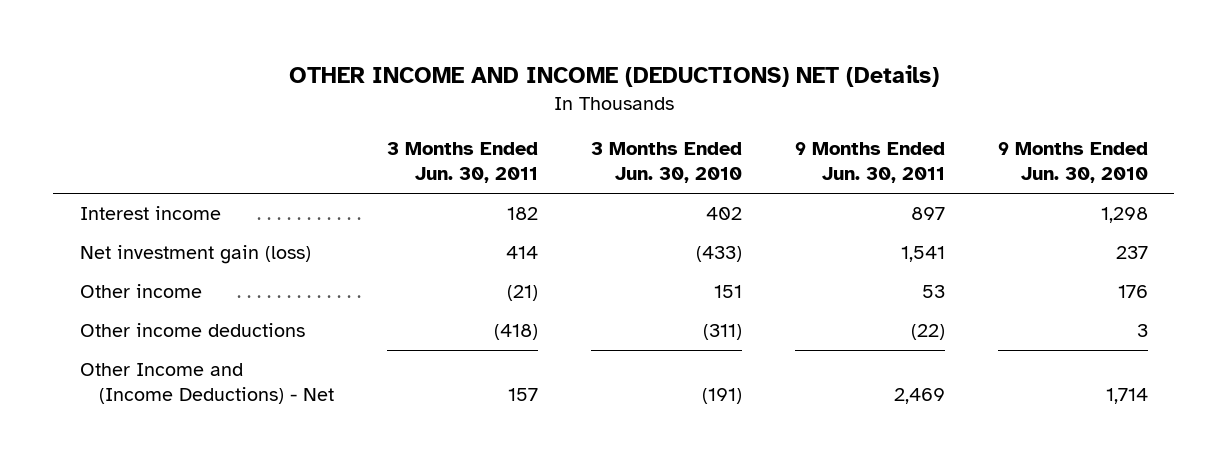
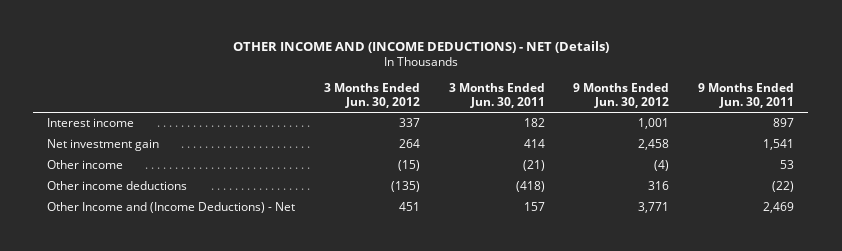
[288,65,939,88] OTHER INCOME AND INCOME (DEDUCTIONS) NET (Details) -> [232,40,609,53] OTHER INCOME AND (INCOME DEDUCTIONS) - NET (Details)
[590,142,742,184] 3 Months Ended Jun. 30, 2010 -> none
[997,142,1148,184] 9 Months Ended Jun. 30, 2010 -> none
none -> [324,82,421,109] 3 Months Ended Jun. 30, 2012
none -> [573,82,670,109] 9 Months Ended Jun. 30, 2012
[79,245,311,265] Net investment gain (loss) -> [47,139,160,152] Net investment gain

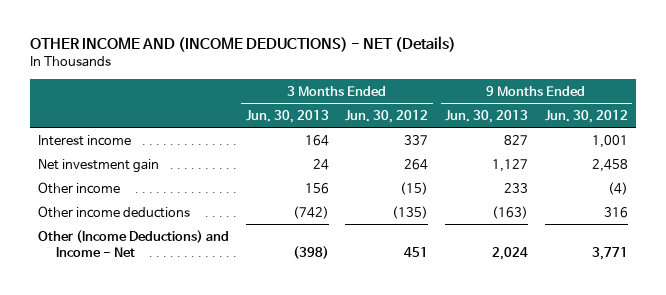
[448,82,545,109] 3 Months Ended Jun. 30, 2011 -> none
[698,82,795,109] 9 Months Ended Jun. 30, 2011 -> none
none -> [245,109,329,123] Jun. 30, 2013
none -> [445,109,529,123] Jun. 30, 2013
[47,202,296,214] Other Income and (Income Deductions) - Net -> [37,229,229,258] Other (Income Deductions) and Income - Net

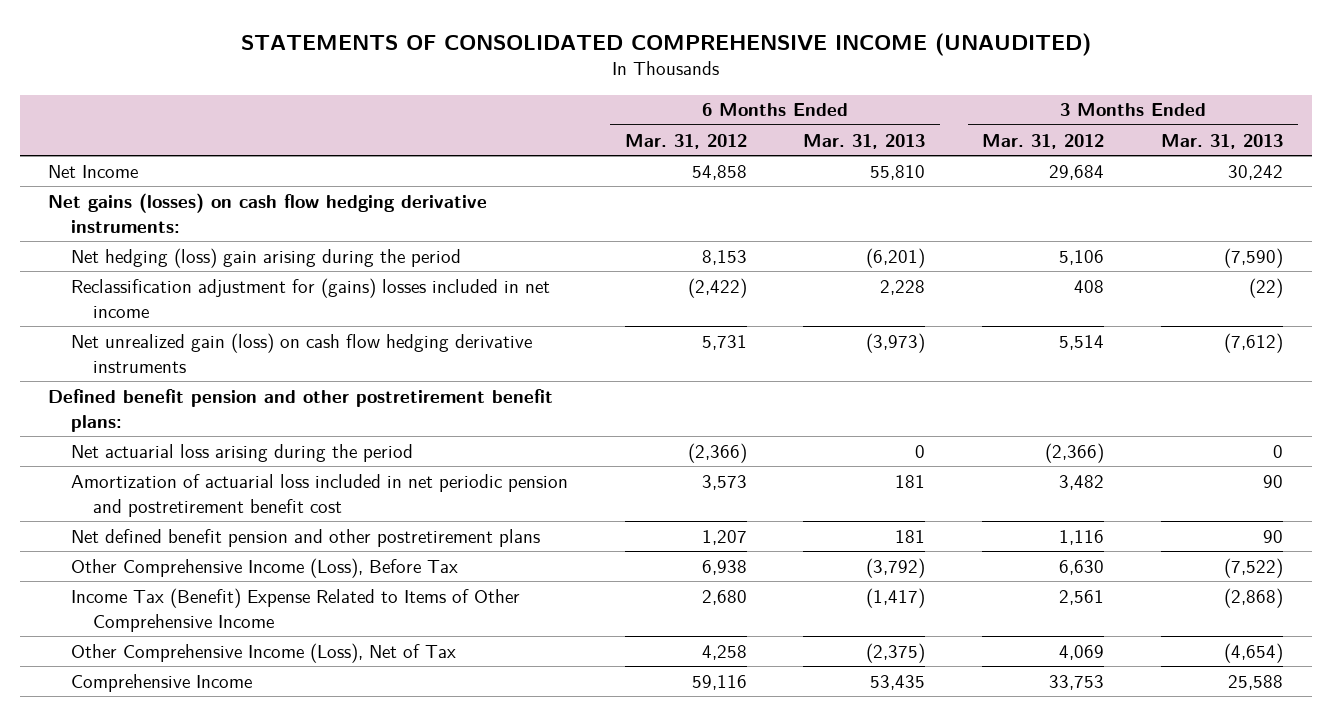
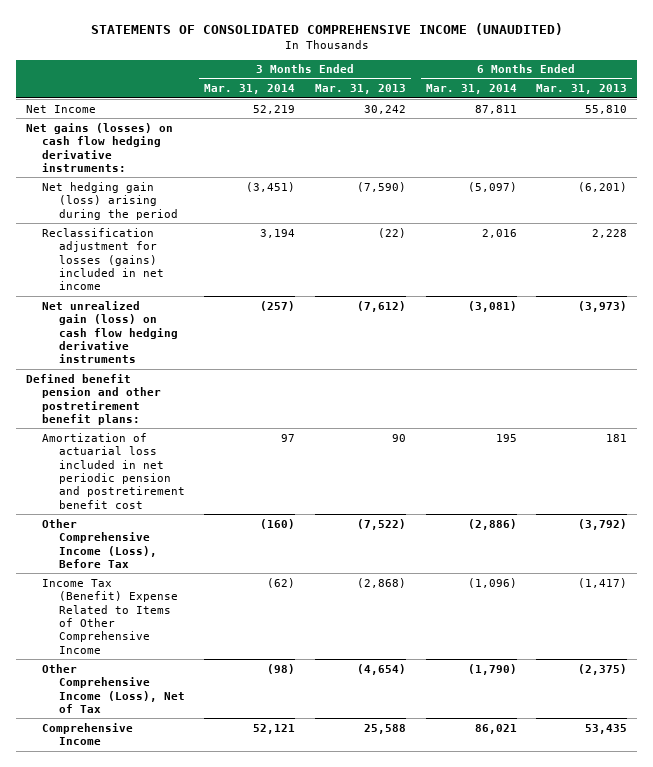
[624,133,747,149] Mar. 31, 2012 -> none
[982,133,1105,149] Mar. 31, 2012 -> none
none -> [204,84,296,95] Mar. 31, 2014
none -> [425,84,517,95] Mar. 31, 2014
[70,247,461,268] Net hedging (loss) gain arising during the period -> [42,181,178,220] Net hedging gain (loss) arising during the period
[70,277,550,318] Reclassification adjustment for (gains) losses included in net income -> [42,227,164,291] Reclassification adjustment for losses (gains) included in net income
[70,443,413,462] Net actuarial loss arising during the period -> none
[70,528,540,547] Net defined benefit pension and other postretirement plans -> none

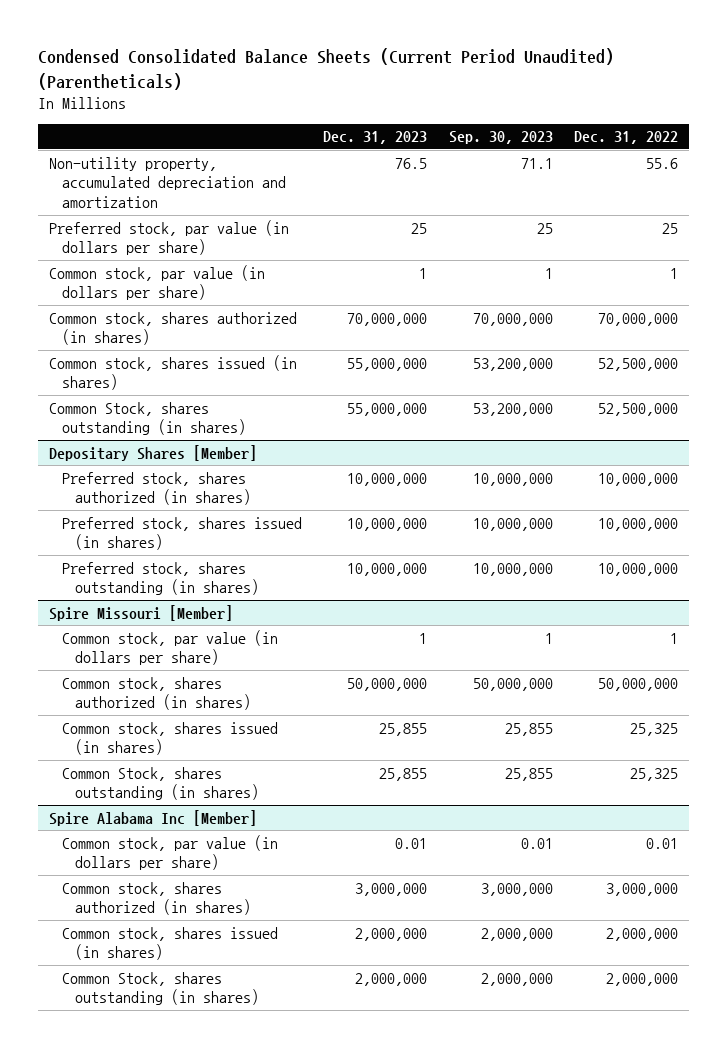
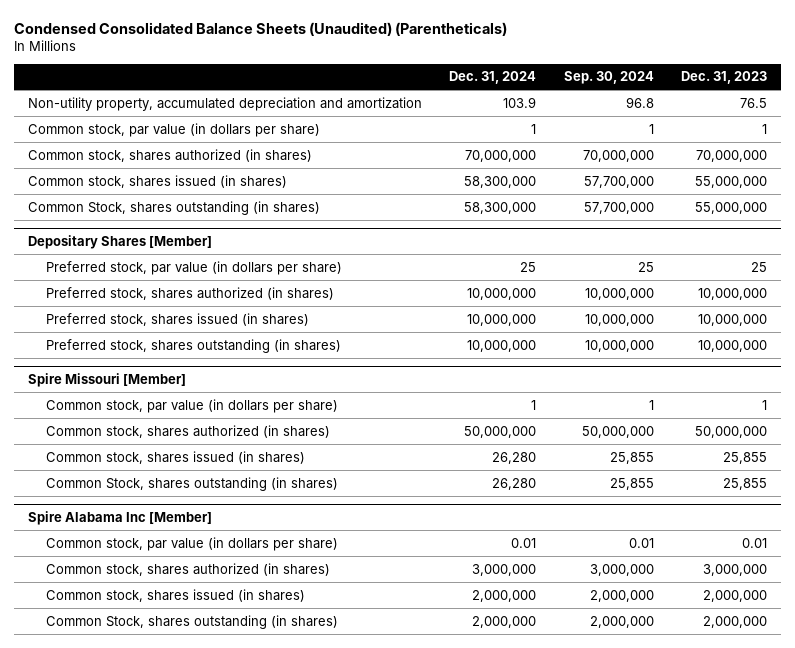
[37,48,614,90] Condensed Consolidated Balance Sheets (Current Period Unaudited) (Parentheticals) -> [13,21,507,36] Condensed Consolidated Balance Sheets (Unaudited) (Parentheticals)
[448,131,553,145] Sep. 30, 2023 -> none
[574,131,679,145] Dec. 31, 2022 -> none
none -> [449,71,537,85] Dec. 31, 2024
none -> [563,71,654,85] Sep. 30, 2024
[48,219,289,256] Preferred stock, par value (in dollars per share) -> none
none -> [46,260,343,275] Preferred stock, par value (in dollars per share)

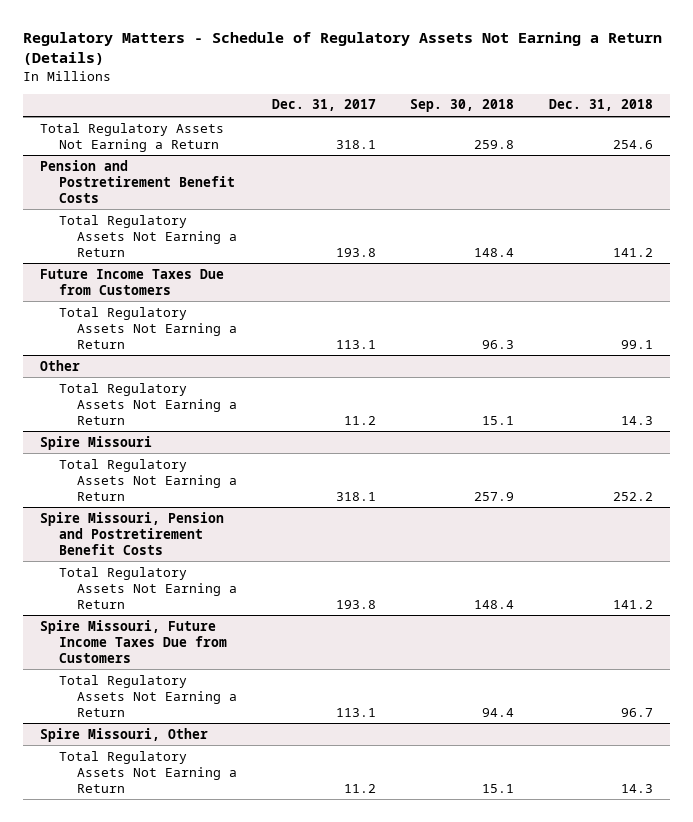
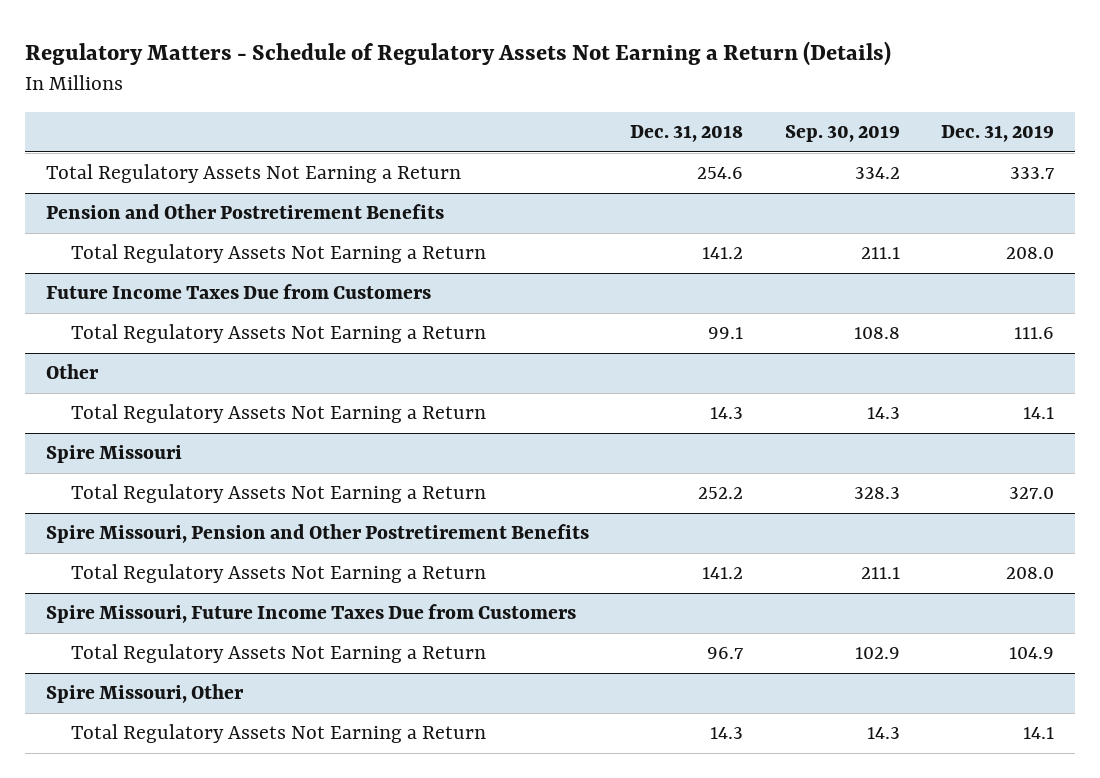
[271,99,376,112] Dec. 31, 2017 -> none
[410,99,515,113] Sep. 30, 2018 -> none
none -> [784,125,900,143] Sep. 30, 2019
none -> [941,125,1055,143] Dec. 31, 2019
[39,159,235,203] Pension and Postretirement Benefit Costs -> [45,204,444,220] Pension and Other Postretirement Benefits
[39,511,224,555] Spire Missouri, Pension and Postretirement Benefit Costs -> [45,524,589,544] Spire Missouri, Pension and Other Postretirement Benefits

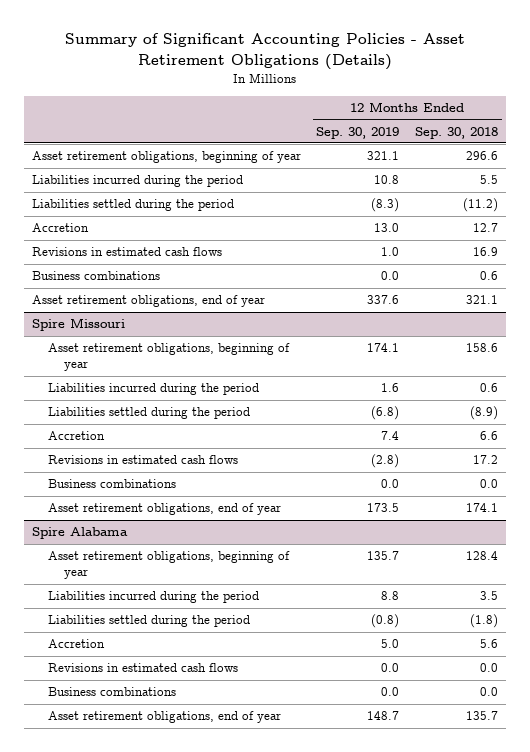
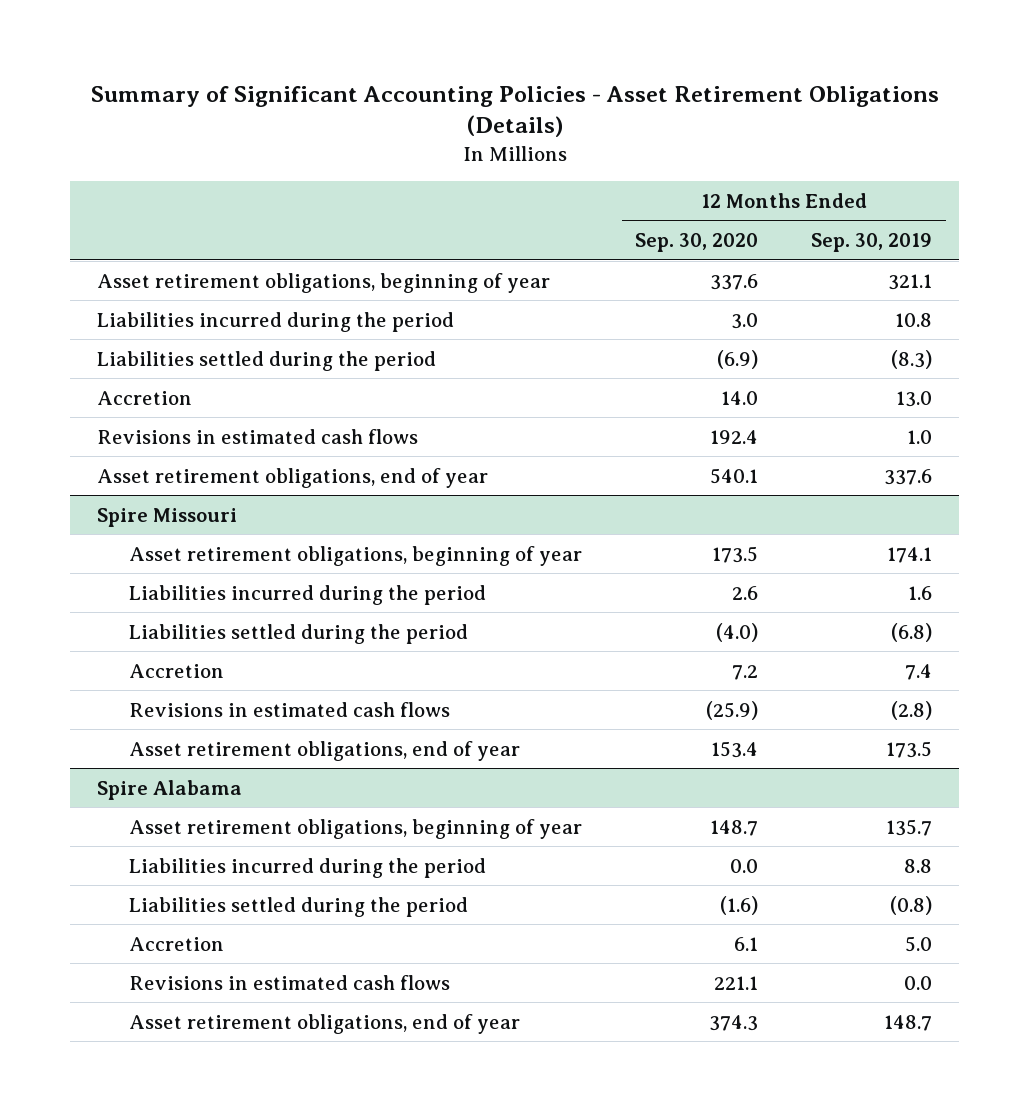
[415,126,499,139] Sep. 30, 2018 -> none
none -> [635,233,759,253] Sep. 30, 2020
[31,271,160,281] Business combinations -> none
[47,479,176,489] Business combinations -> none
[47,687,176,697] Business combinations -> none

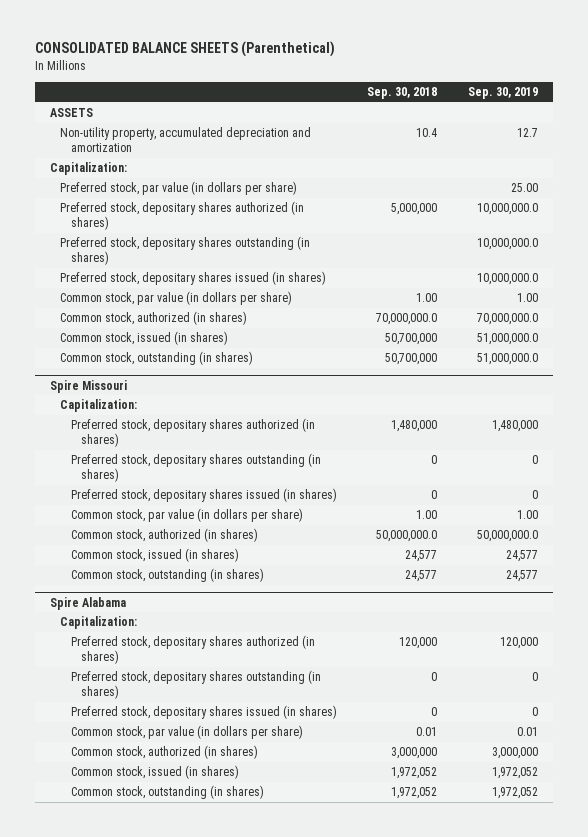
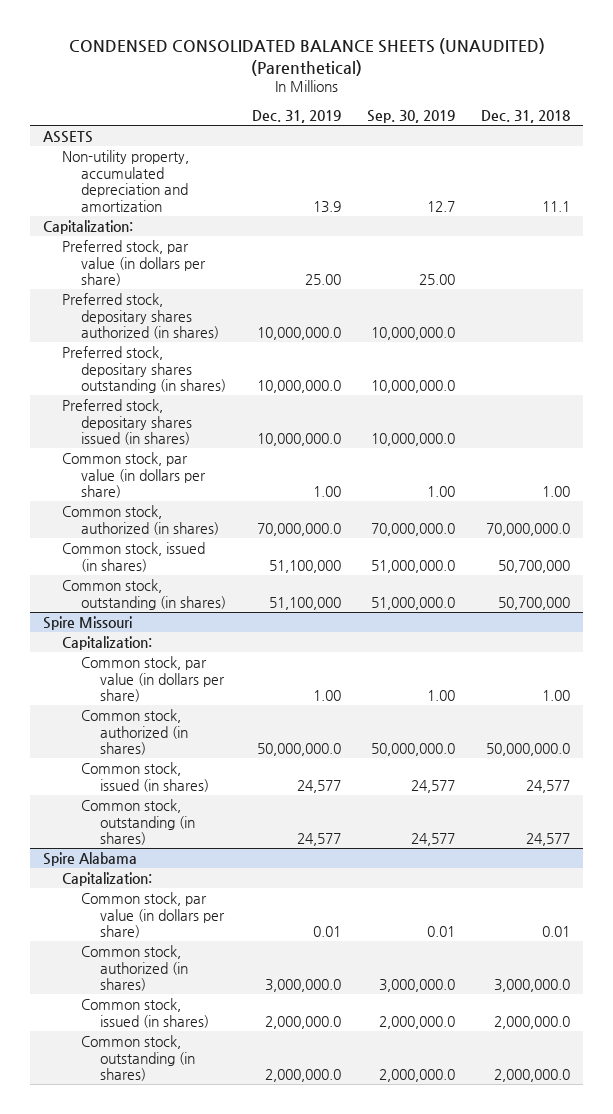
[34,41,335,58] CONSOLIDATED BALANCE SHEETS (Parenthetical) -> [68,38,545,76] CONDENSED CONSOLIDATED BALANCE SHEETS (UNAUDITED) (Parenthetical)
[367,86,438,99] Sep. 30, 2018 -> none
none -> [251,110,341,124] Dec. 31, 2019
none -> [481,110,571,124] Dec. 31, 2018
[70,418,315,448] Preferred stock, depositary shares authorized (in shares) -> none
[70,453,321,483] Preferred stock, depositary shares outstanding (in shares) -> none
[70,488,337,503] Preferred stock, depositary shares issued (in shares) -> none
[70,635,315,665] Preferred stock, depositary shares authorized (in shares) -> none
[70,670,321,700] Preferred stock, depositary shares outstanding (in shares) -> none
[70,705,337,720] Preferred stock, depositary shares issued (in shares) -> none
[491,747,538,760] 3,000,000 -> [378,979,455,993] 3,000,000.0
[491,767,538,780] 1,972,052 -> [378,1015,455,1029] 2,000,000.0
[491,787,538,800] 1,972,052 -> [378,1069,455,1083] 2,000,000.0

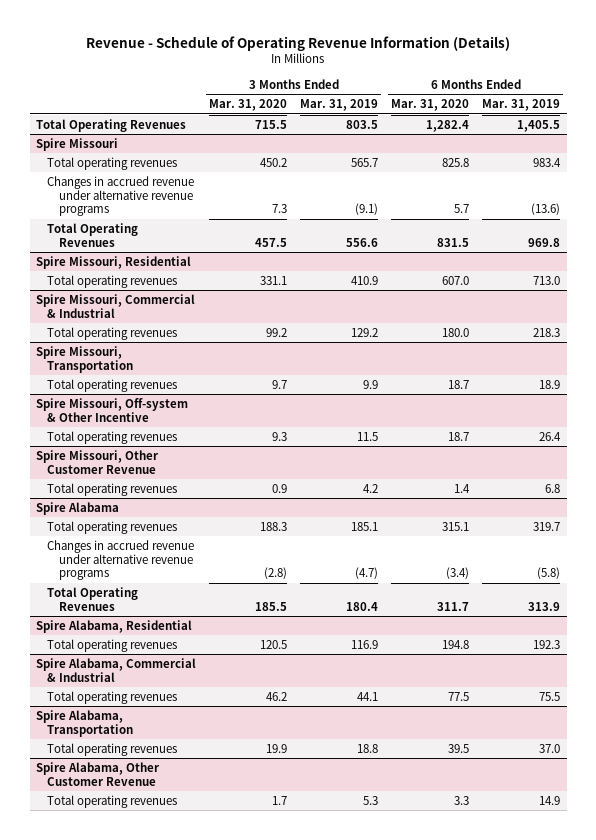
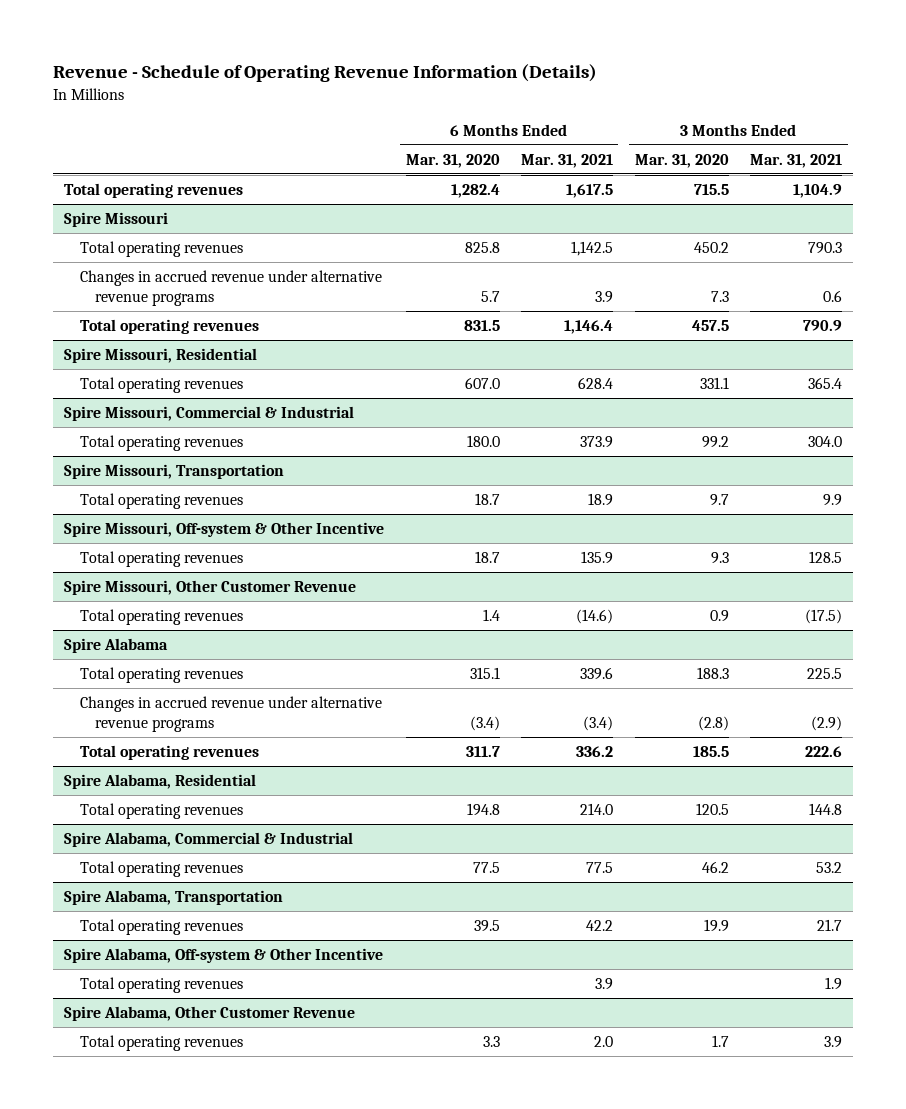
[300,99,379,112] Mar. 31, 2019 -> none
[482,99,561,112] Mar. 31, 2019 -> none
none -> [521,153,614,168] Mar. 31, 2021
none -> [750,153,843,168] Mar. 31, 2021
[36,118,187,132] Total Operating Revenues -> [63,182,243,198] Total operating revenues
[47,222,139,247] Total Operating Revenues -> [79,318,259,334] Total operating revenues
[47,586,139,611] Total Operating Revenues -> [79,744,259,760] Total operating revenues
none -> [63,947,383,963] Spire Alabama, Off-system & Other Incentive
none -> [79,976,243,993] Total operating revenues

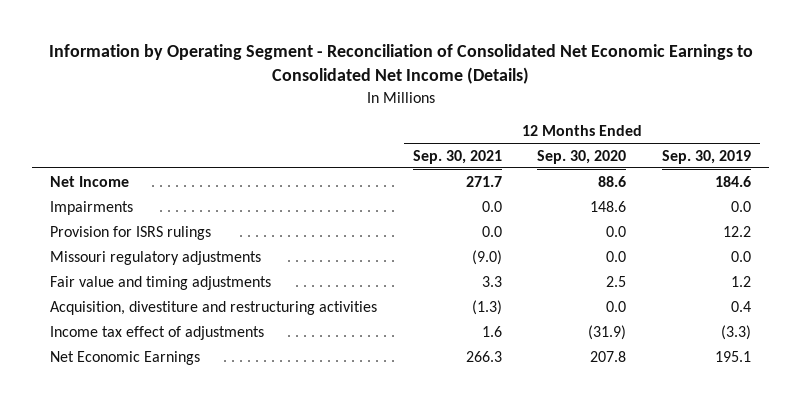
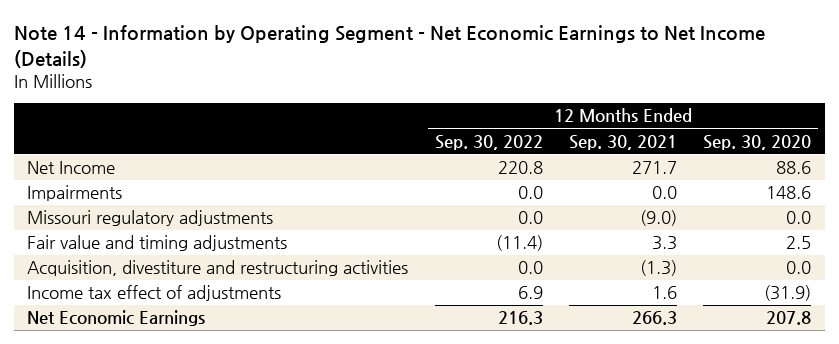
[48,43,753,85] Information by Operating Segment - Reconciliation of Consolidated Net Economic Earnings to Consolidated Net Income (Details) -> [14,25,766,68] Note 14 - Information by Operating Segment - Net Economic Earnings to Net Income (Details)
[661,149,751,164] Sep. 30, 2019 -> none
none -> [434,134,543,150] Sep. 30, 2022
[50,225,212,240] Provision for ISRS rulings -> none

